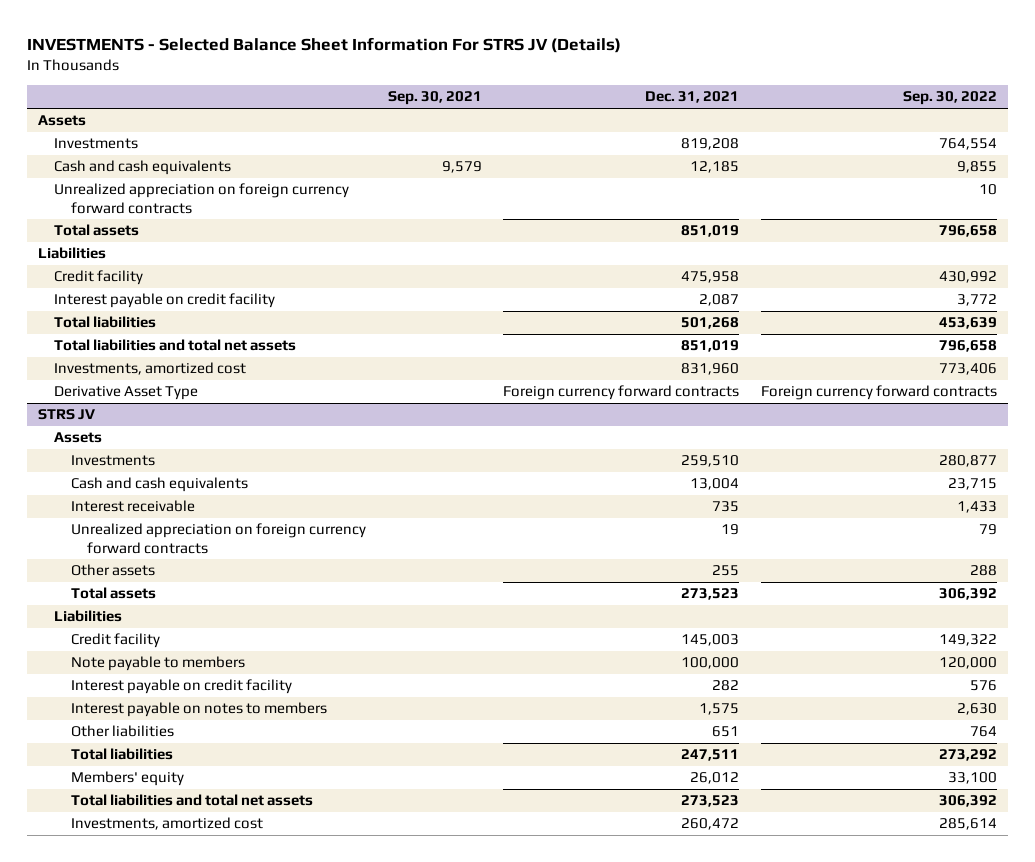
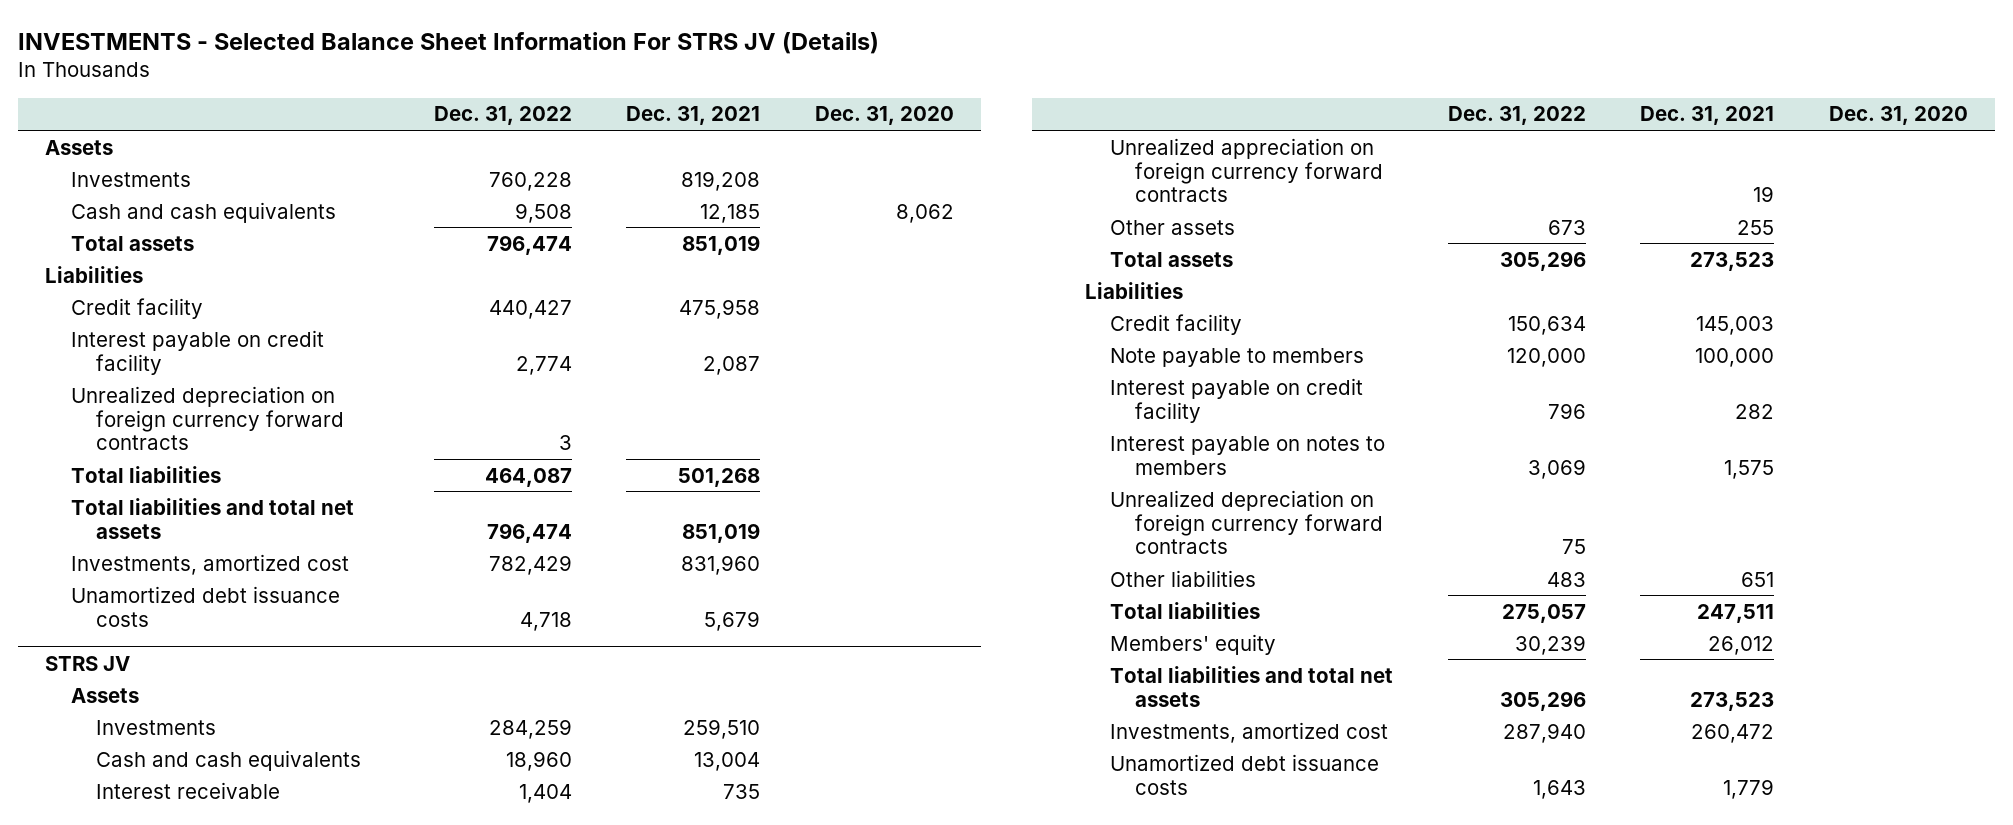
[387,91,482,106] Sep. 30, 2021 -> none
[903,91,998,106] Sep. 30, 2022 -> none
none -> [433,106,572,126] Dec. 31, 2022
none -> [814,106,954,126] Dec. 31, 2020
[54,183,350,214] Unrealized appreciation on foreign currency forward contracts -> none
none -> [70,385,344,451] Unrealized depreciation on foreign currency forward contracts
[54,386,199,401] Derivative Asset Type -> none
none -> [70,585,340,627] Unamortized debt issuance costs
none -> [1110,489,1384,555] Unrealized depreciation on foreign currency forward contracts
none -> [1110,753,1380,795] Unamortized debt issuance costs

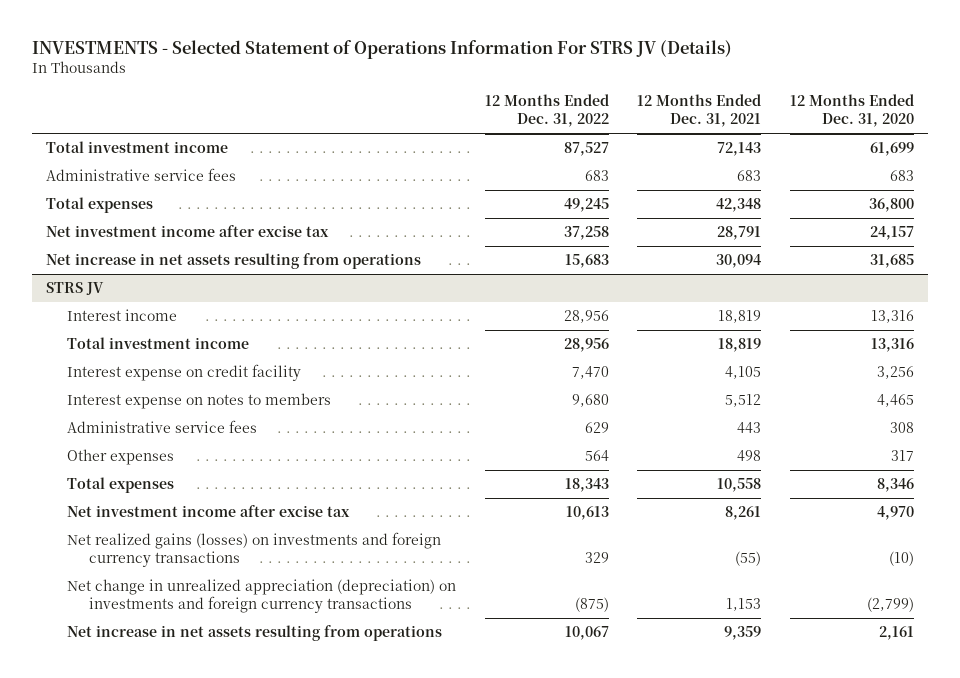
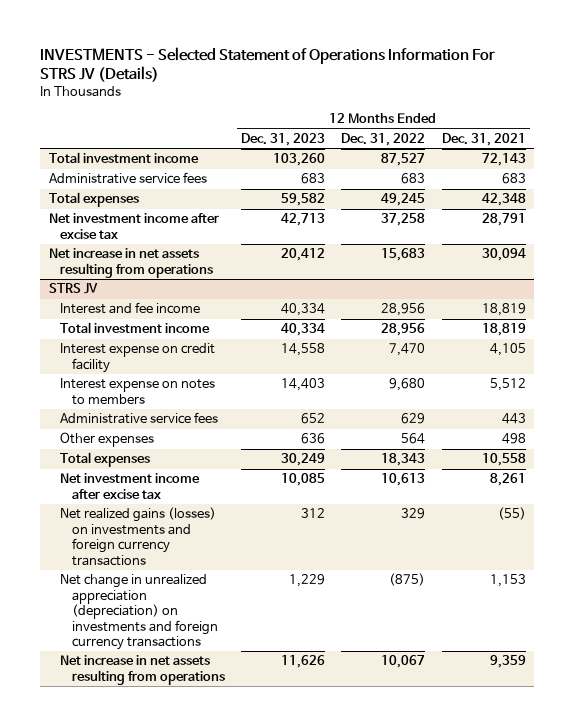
[789,94,914,128] 12 Months Ended Dec. 31, 2020 -> none
none -> [241,132,326,146] Dec. 31, 2023
[67,309,178,322] Interest income -> [60,302,201,315] Interest and fee income

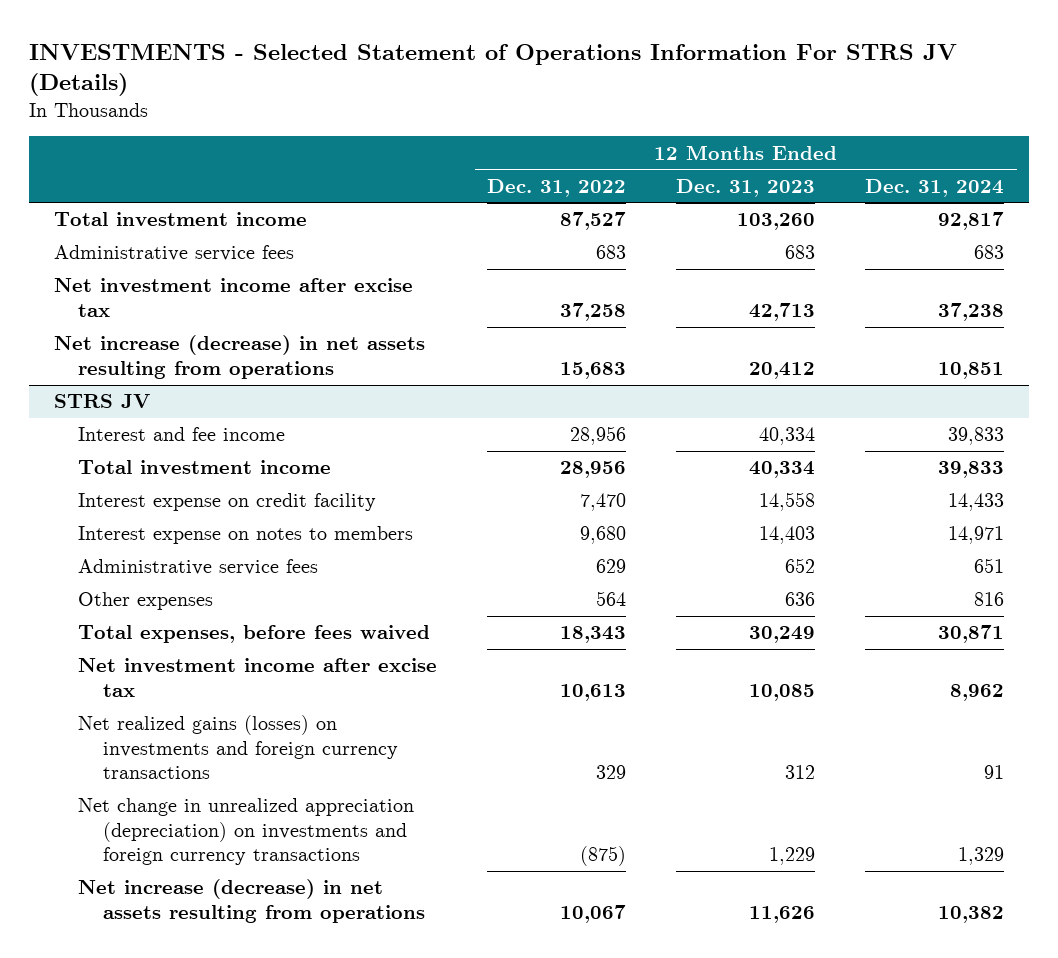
[441,132,526,146] Dec. 31, 2021 -> none
none -> [865,178,1005,197] Dec. 31, 2024
[48,192,139,208] Total expenses -> none
[48,248,214,278] Net increase in net assets resulting from operations -> [53,335,425,379] Net increase (decrease) in net assets resulting from operations
[60,452,151,468] Total expenses -> [78,625,431,644] Total expenses, before fees waived
[60,655,226,685] Net increase in net assets resulting from operations -> [78,879,426,923] Net increase (decrease) in net assets resulting from operations

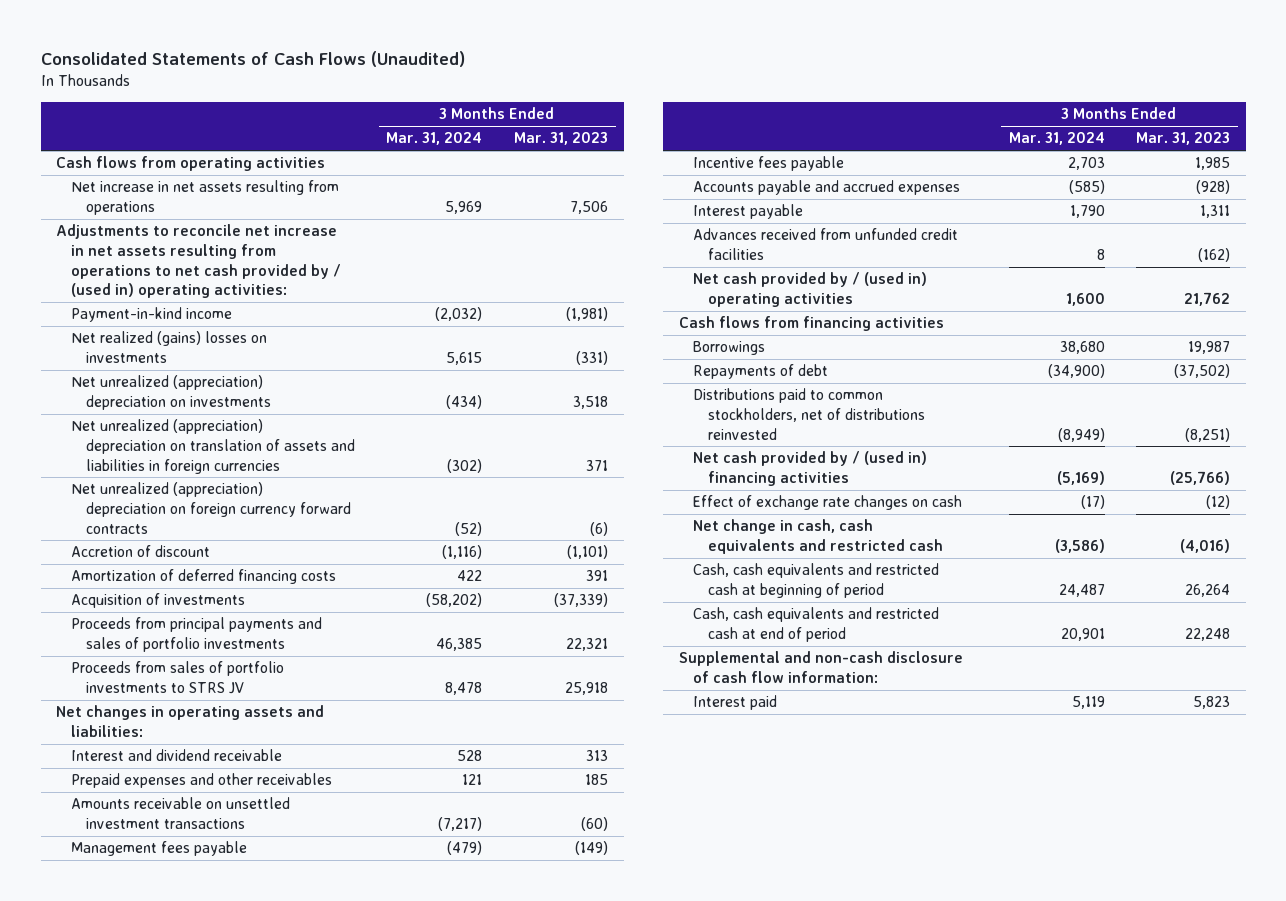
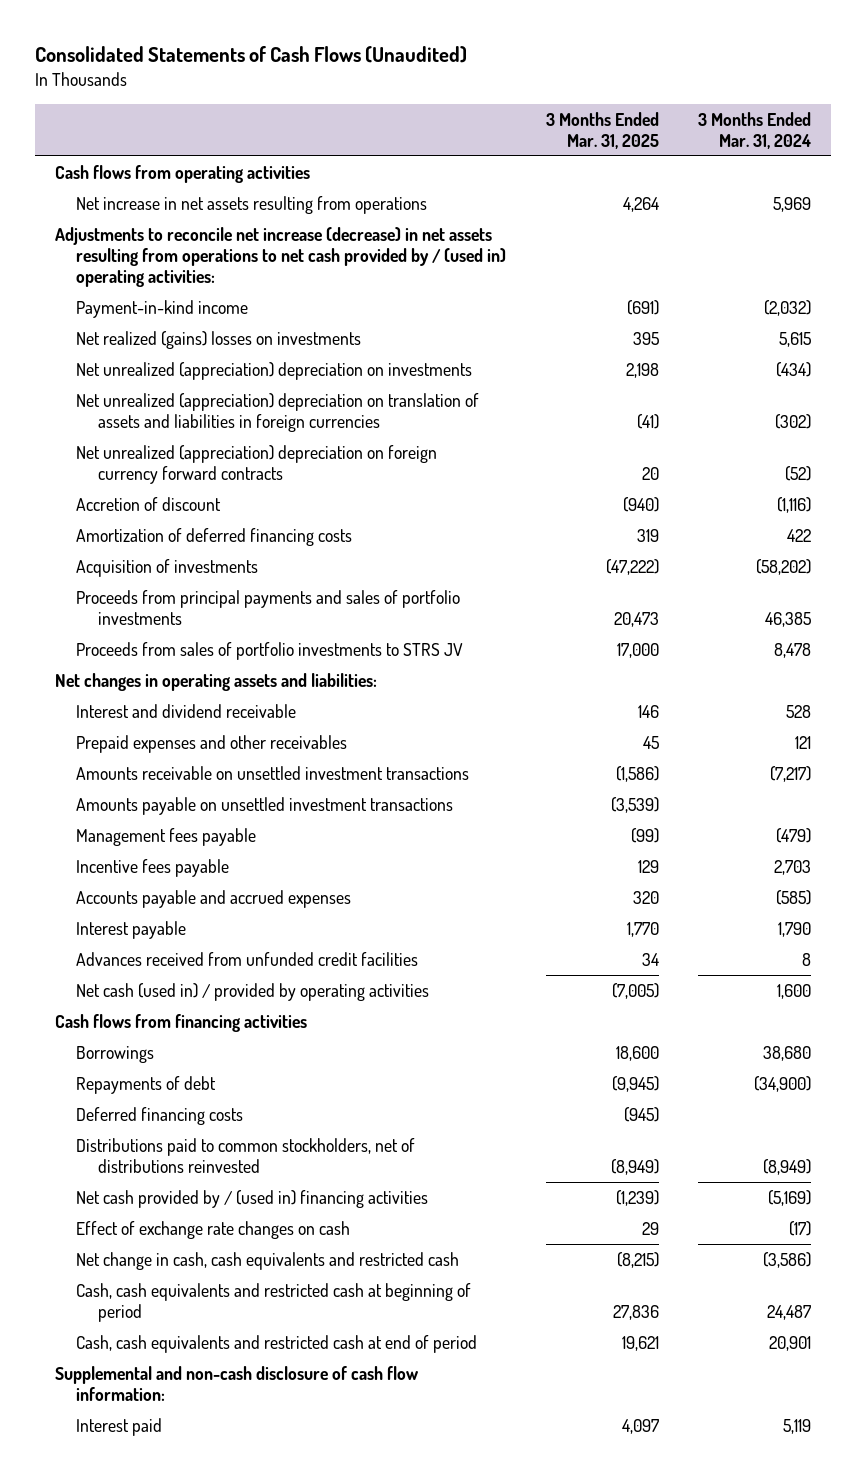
[513,132,608,146] Mar. 31, 2023 -> none
none -> [545,111,659,149] 3 Months Ended Mar. 31, 2025
[56,224,342,299] Adjustments to reconcile net increase in net assets resulting from operations to net cash provided by / (used in) operating activities: -> [54,226,507,287] Adjustments to reconcile net increase (decrease) in net assets resulting from operations to net cash provided by / (used in) operating activities:
none -> [76,796,454,815] Amounts payable on unsettled investment transactions
[693,272,928,308] Net cash provided by / (used in) operating activities -> [76,982,430,1001] Net cash (used in) / provided by operating activities
none -> [76,1106,244,1125] Deferred financing costs

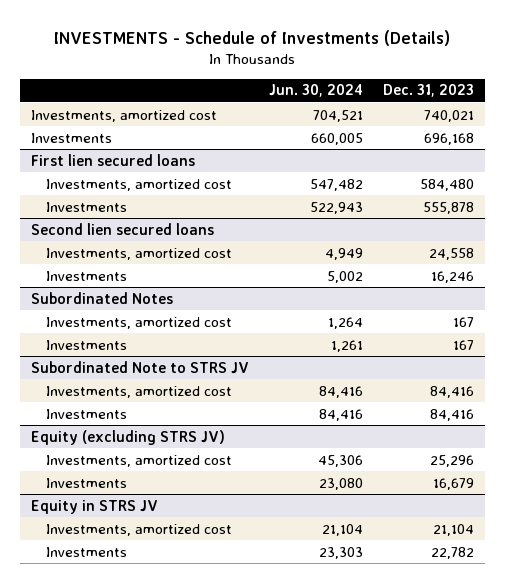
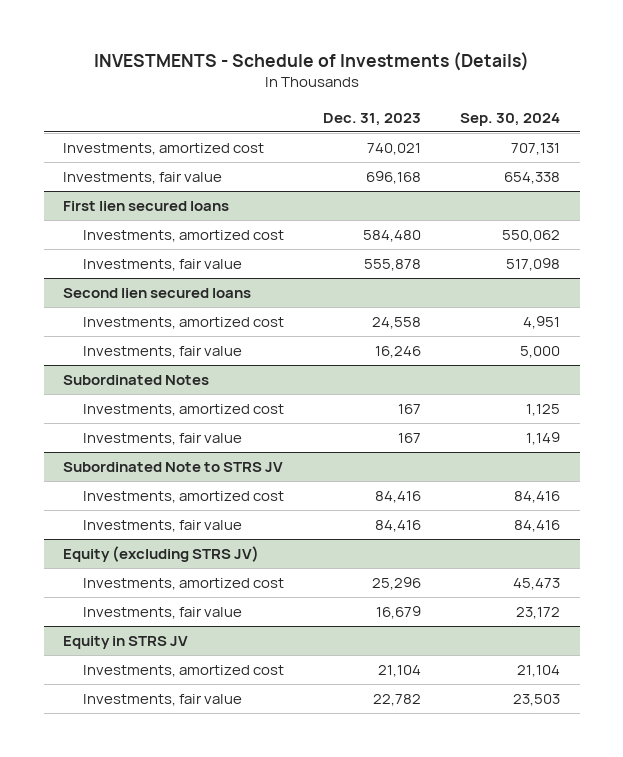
[268,84,363,98] Jun. 30, 2024 -> none
none -> [460,112,561,126] Sep. 30, 2024
[30,132,112,143] Investments -> [63,172,223,185] Investments, fair value
[45,201,127,212] Investments -> [82,259,242,272] Investments, fair value
[45,270,127,281] Investments -> [82,346,242,359] Investments, fair value
[45,339,127,350] Investments -> [82,433,242,446] Investments, fair value
[45,408,127,419] Investments -> [82,520,242,533] Investments, fair value
[45,477,127,488] Investments -> [82,607,242,620] Investments, fair value
[45,546,127,557] Investments -> [82,694,242,707] Investments, fair value

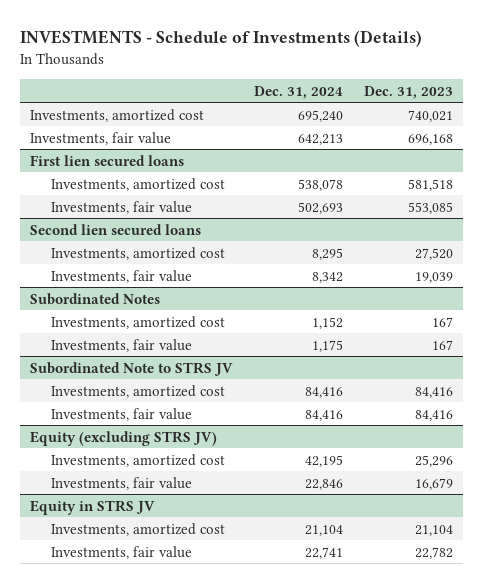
[460,112,561,126] Sep. 30, 2024 -> none
none -> [253,85,343,99] Dec. 31, 2024
[362,230,421,243] 584,480 -> [407,178,453,191] 581,518
[363,259,421,272] 555,878 -> [407,201,453,214] 553,085
[371,317,421,330] 24,558 -> [414,247,453,260] 27,520
[374,346,421,359] 16,246 -> [414,271,453,283] 19,039

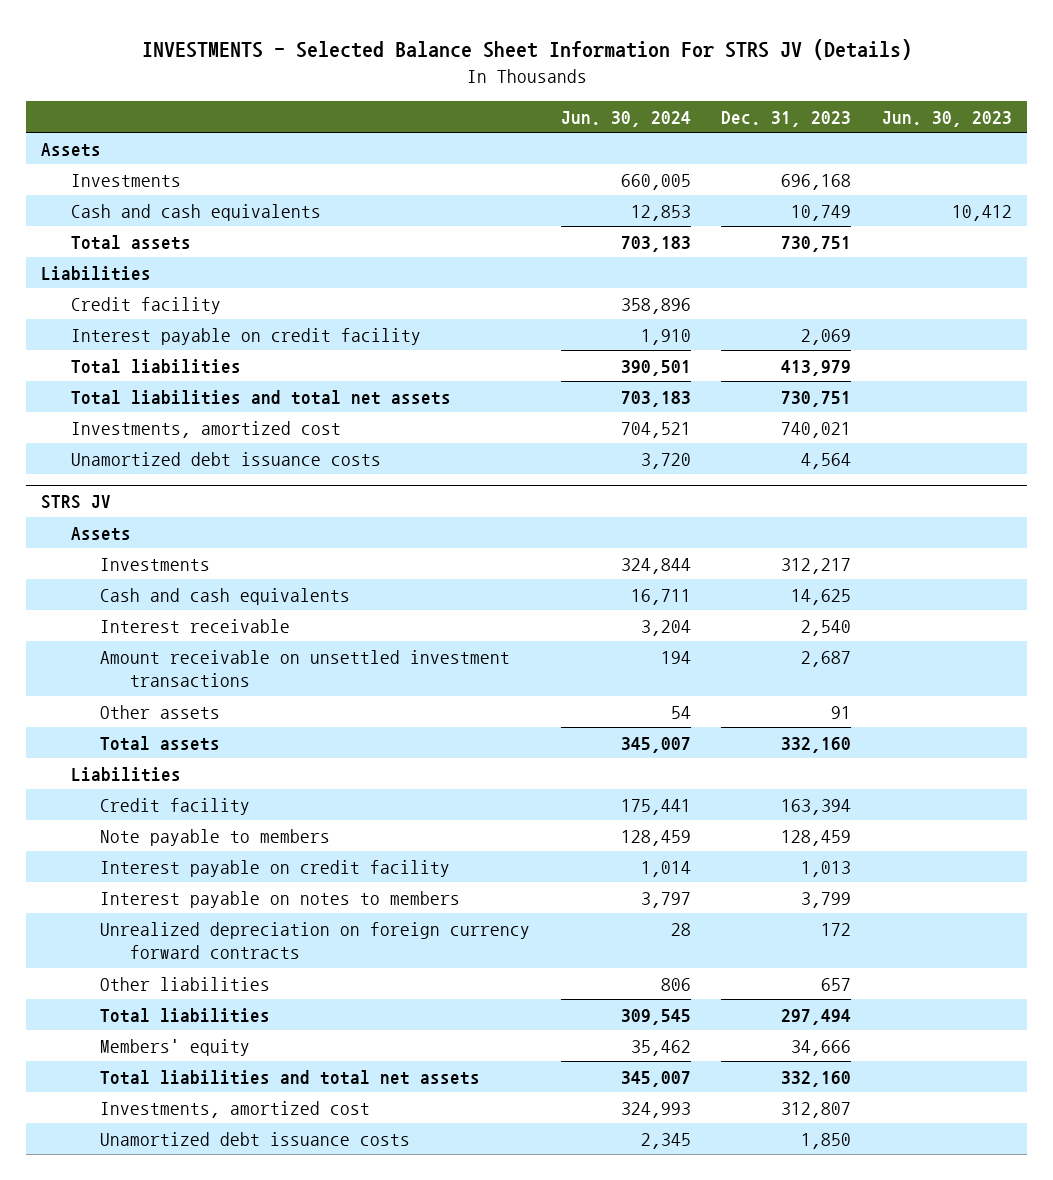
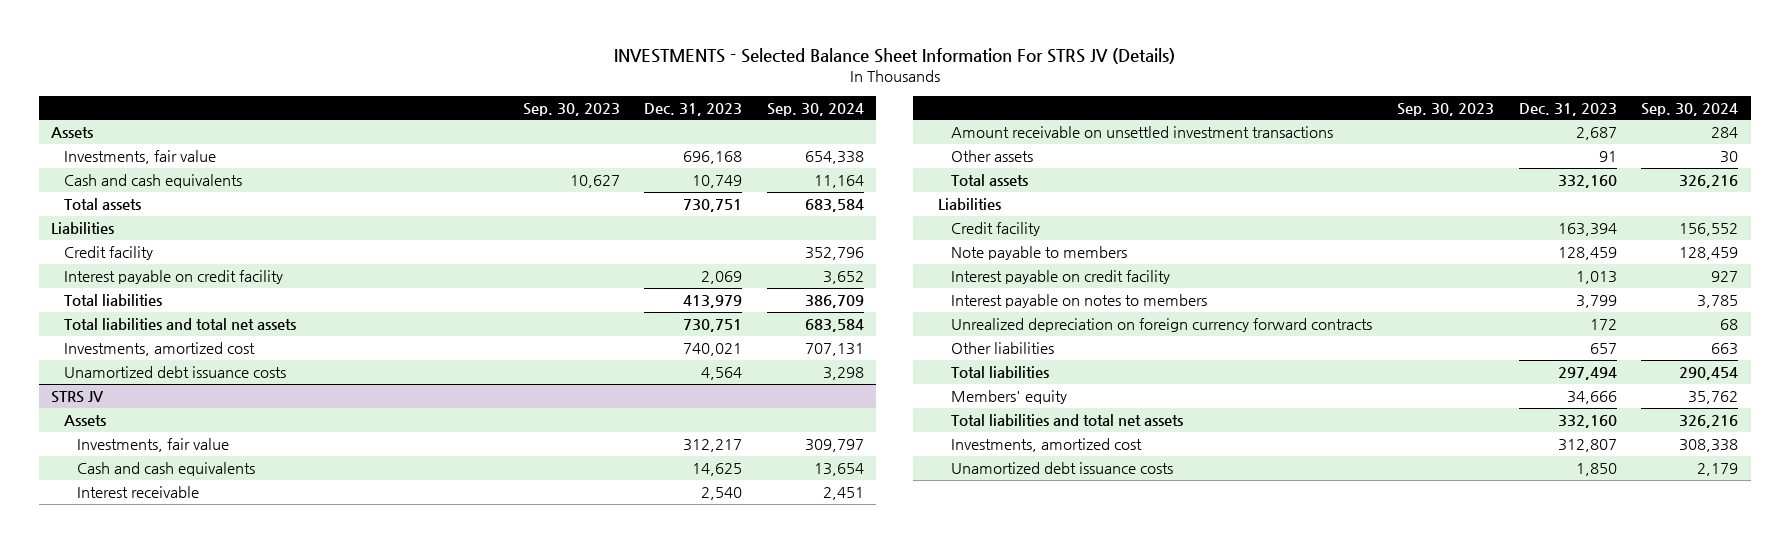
[560,110,691,127] Jun. 30, 2024 -> none
[881,110,1012,127] Jun. 30, 2023 -> none
none -> [522,102,620,116] Sep. 30, 2023
none -> [767,102,865,116] Sep. 30, 2024
[70,173,181,187] Investments -> [63,149,216,164] Investments, fair value
[100,557,211,571] Investments -> [76,437,229,452] Investments, fair value

